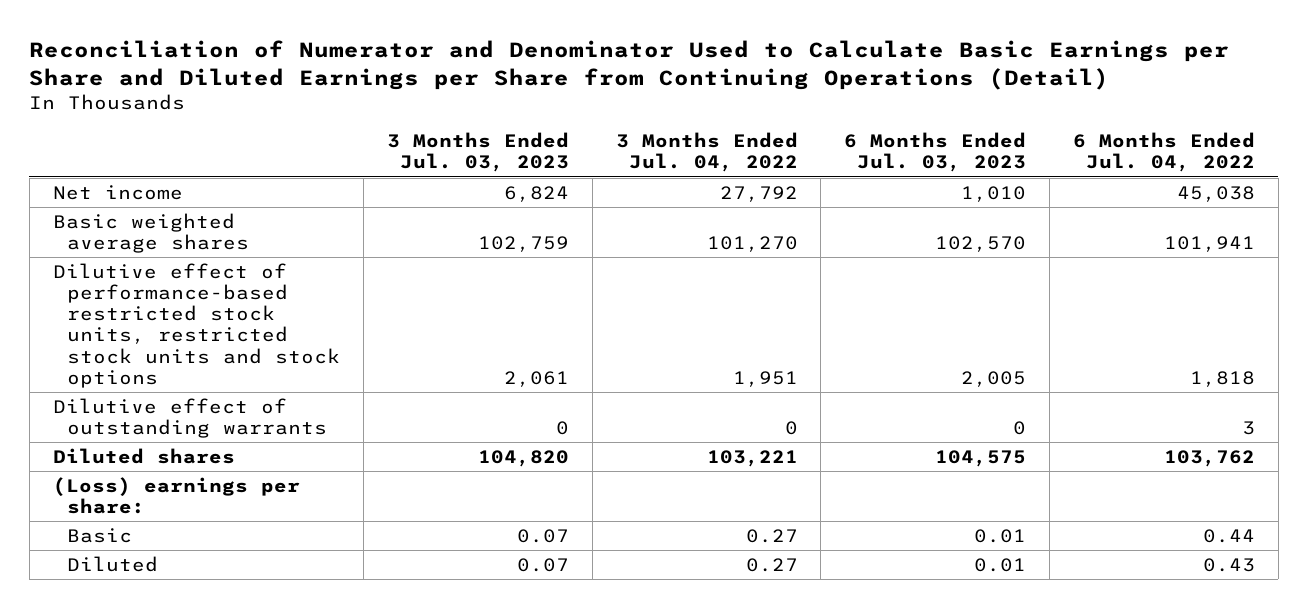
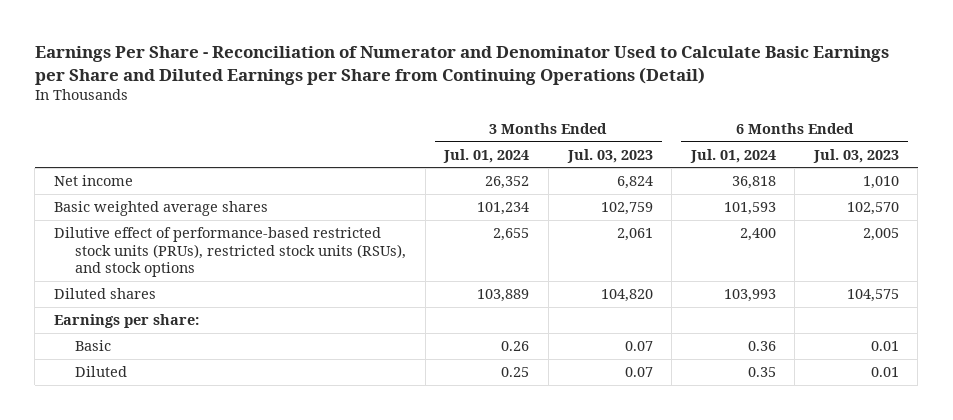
[29,39,1230,90] Reconciliation of Numerator and Denominator Used to Calculate Basic Earnings per Share and Diluted Earnings per Share from Continuing Operations (Detail) -> [34,45,889,85] Earnings Per Share - Reconciliation of Numerator and Denominator Used to Calculate Basic Earnings per Share and Diluted Earnings per Share from Continuing Operations (Detail)
[615,132,798,173] 3 Months Ended Jul. 04, 2022 -> none
[1072,132,1255,173] 6 Months Ended Jul. 04, 2022 -> none
none -> [443,148,530,163] Jul. 01, 2024
none -> [689,148,776,163] Jul. 01, 2024
[52,397,328,438] Dilutive effect of outstanding warrants -> none
[52,262,341,388] Dilutive effect of performance-based restricted stock units, restricted stock units and stock options -> [53,227,407,278] Dilutive effect of performance-based restricted stock units (PRUs), restricted stock units (RSUs), and stock options
[52,476,300,514] (Loss) earnings per share: -> [53,314,199,329] Earnings per share:

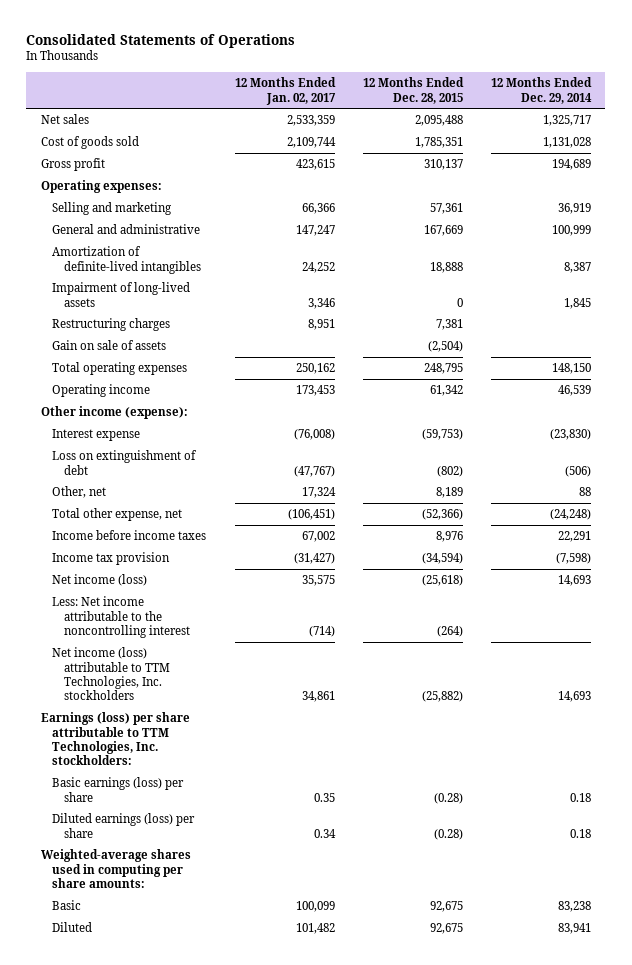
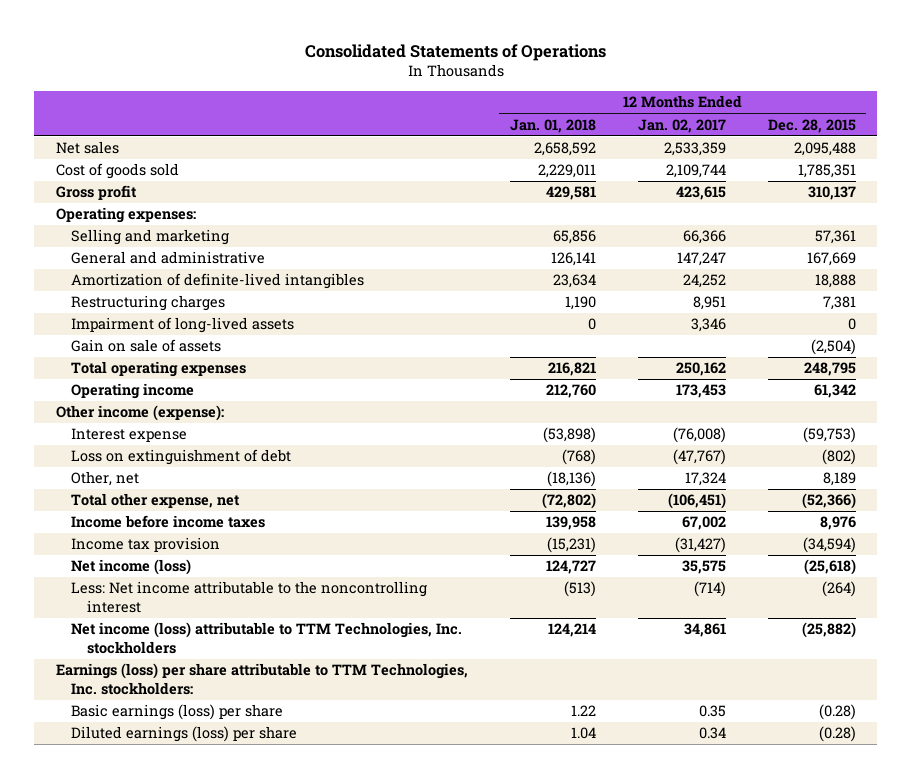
[491,77,593,104] 12 Months Ended Dec. 29, 2014 -> none
none -> [509,118,596,133] Jan. 01, 2018
[52,282,191,307] Impairment of long-lived assets -> [71,317,295,334] Impairment of long-lived assets
[40,849,191,888] Weighted-average shares used in computing per share amounts: -> none
[52,900,82,911] Basic -> none
[52,922,93,933] Diluted -> none

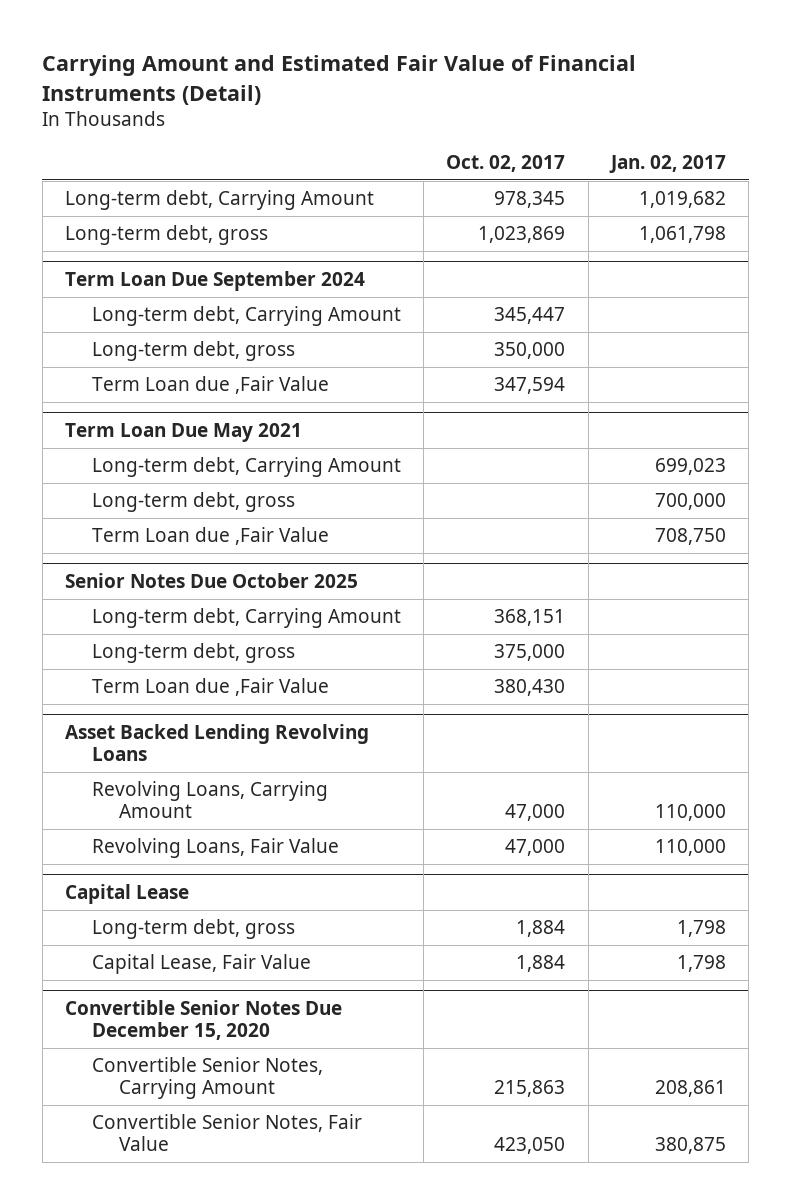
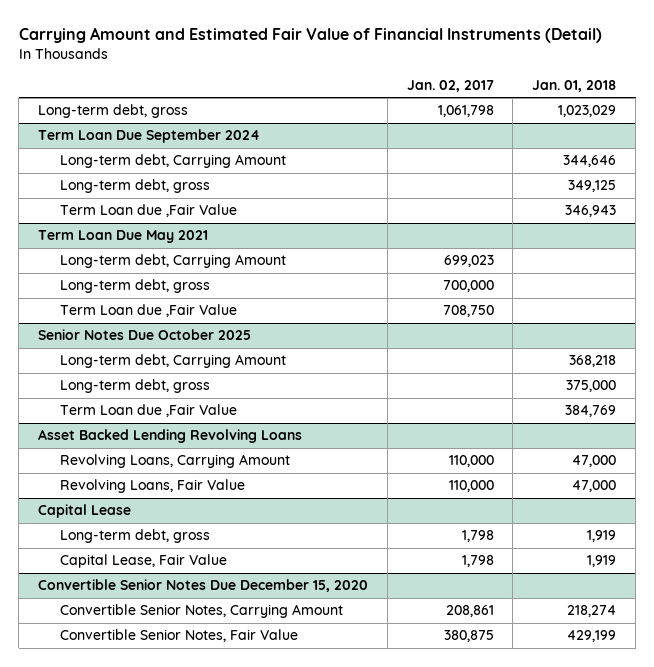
[446,155,566,173] Oct. 02, 2017 -> none
none -> [532,80,617,93] Jan. 01, 2018
[65,190,375,211] Long-term debt, Carrying Amount -> none

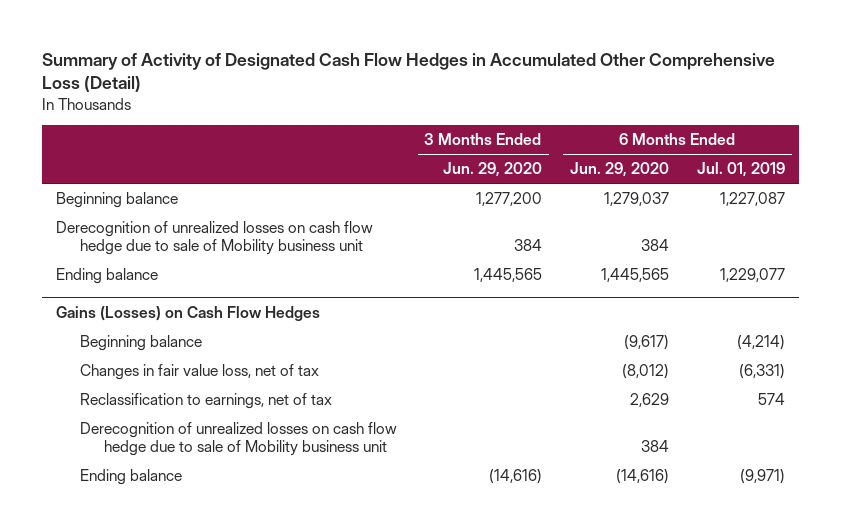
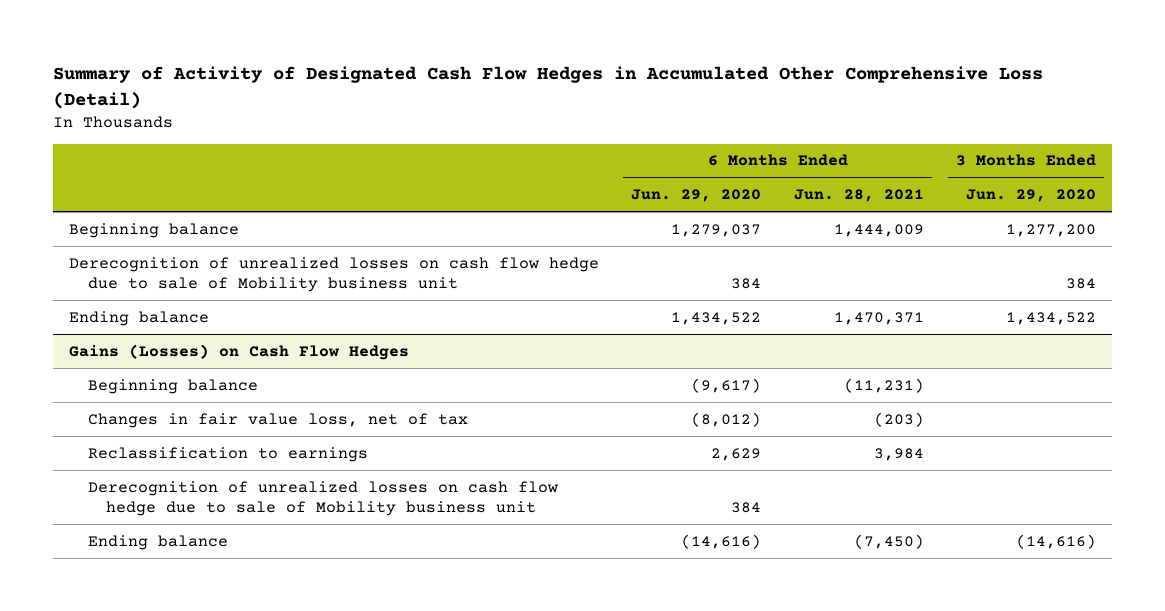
[696,162,785,178] Jul. 01, 2019 -> none
none -> [793,189,924,203] Jun. 28, 2021
[473,268,542,283] 1,445,565 -> [1005,311,1096,325] 1,434,522
[600,268,669,283] 1,445,565 -> [671,311,762,325] 1,434,522
[80,393,333,410] Reclassification to earnings, net of tax -> [87,446,368,462] Reclassification to earnings

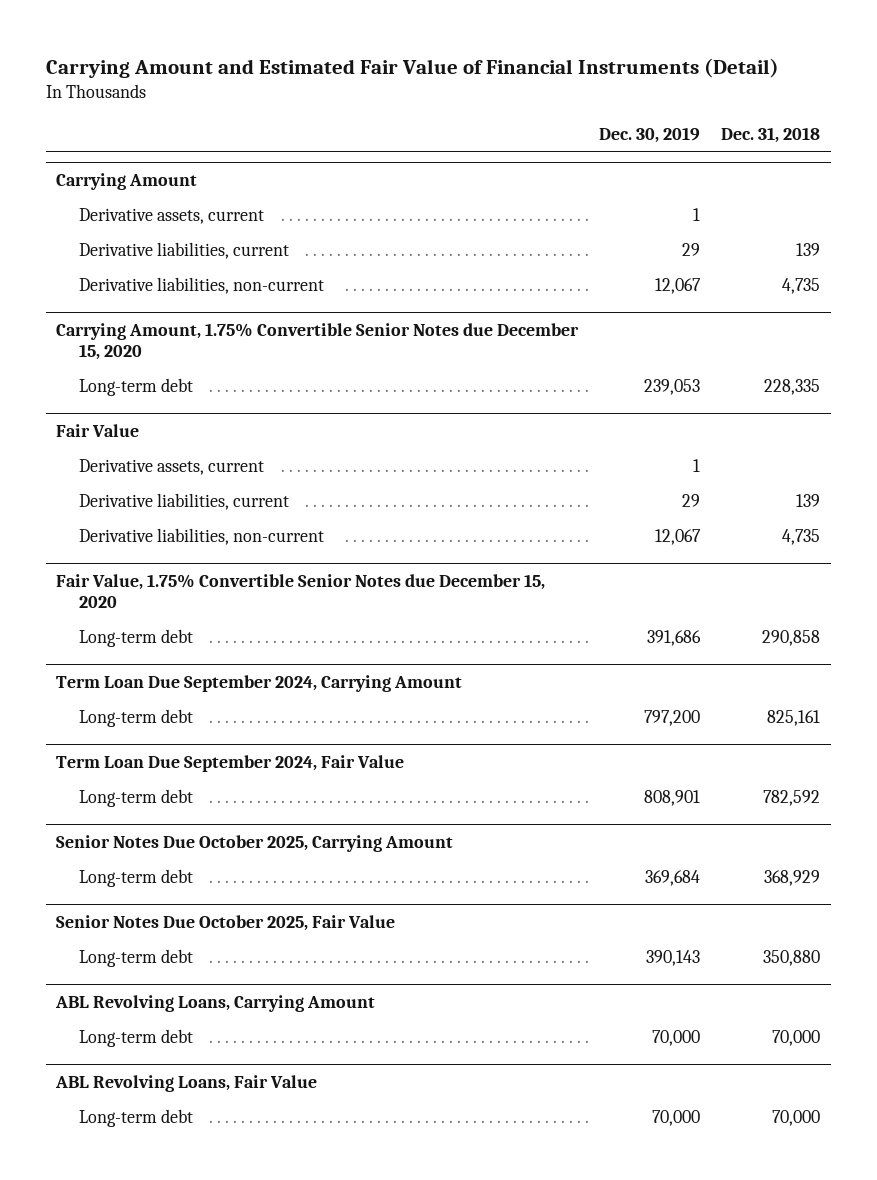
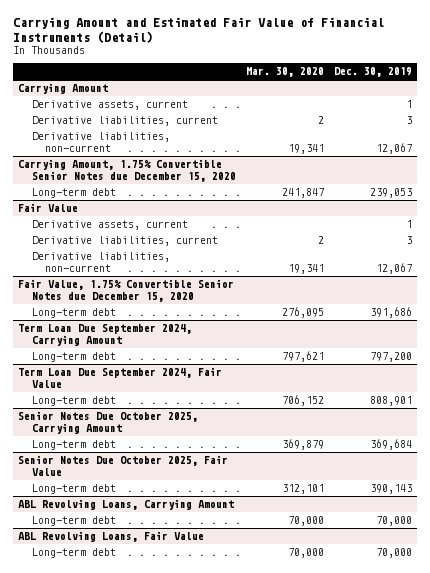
[721,126,821,143] Dec. 31, 2018 -> none
none -> [245,67,324,78] Mar. 30, 2020
[682,242,701,256] 29 -> [405,116,412,125] 3
[682,493,701,507] 29 -> [405,236,412,245] 3

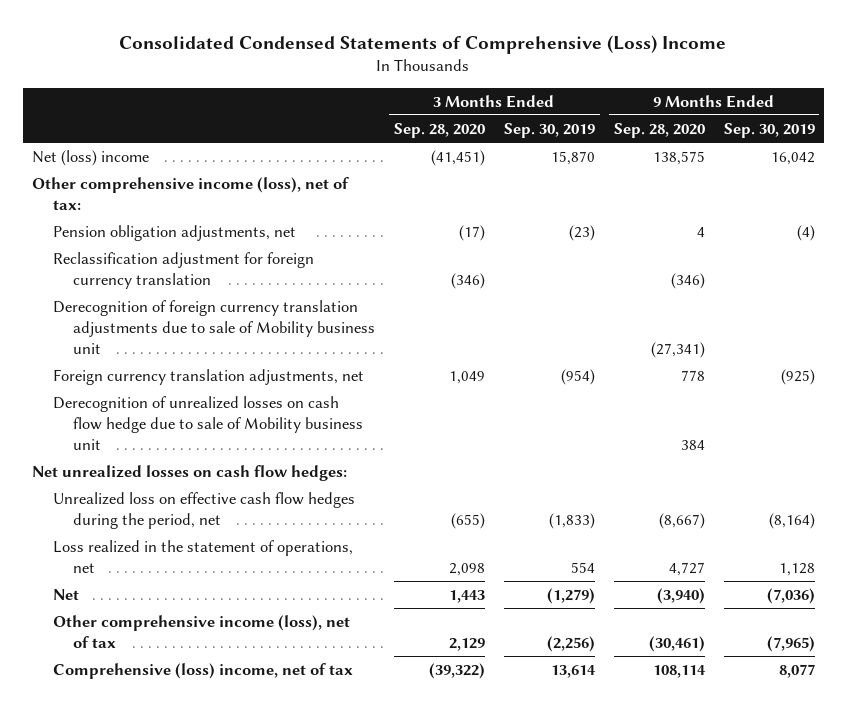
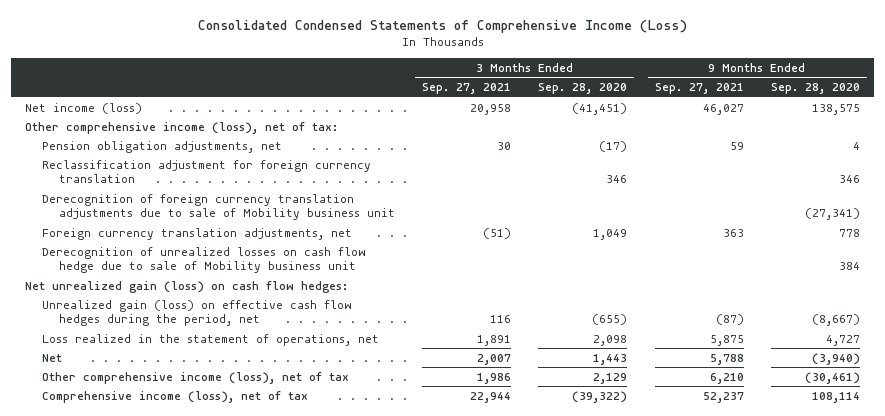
[119,34,727,54] Consolidated Condensed Statements of Comprehensive (Loss) Income -> [197,20,687,34] Consolidated Condensed Statements of Comprehensive Income (Loss)
[503,122,595,138] Sep. 30, 2019 -> none
[723,122,815,138] Sep. 30, 2019 -> none
none -> [421,83,511,95] Sep. 27, 2021
none -> [654,83,744,95] Sep. 27, 2021
[32,150,150,167] Net (loss) income -> [25,102,143,114] Net income (loss)
[450,272,485,289] (346) -> [606,175,628,184] 346
[670,272,705,289] (346) -> [839,175,861,184] 346
[32,465,348,482] Net unrealized losses on cash flow hedges: -> [25,280,349,293] Net unrealized gain (loss) on cash flow hedges:
[52,492,355,529] Unrealized loss on effective cash flow hedges during the period, net -> [41,299,352,327] Unrealized gain (loss) on effective cash flow hedges during the period, net
[52,663,353,680] Comprehensive (loss) income, net of tax -> [41,390,308,403] Comprehensive income (loss), net of tax

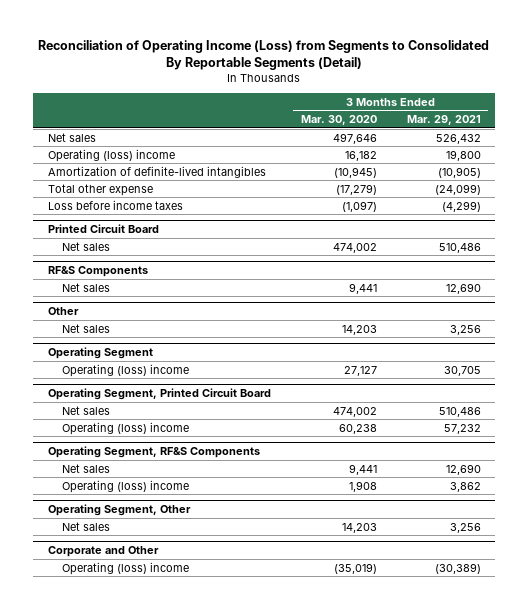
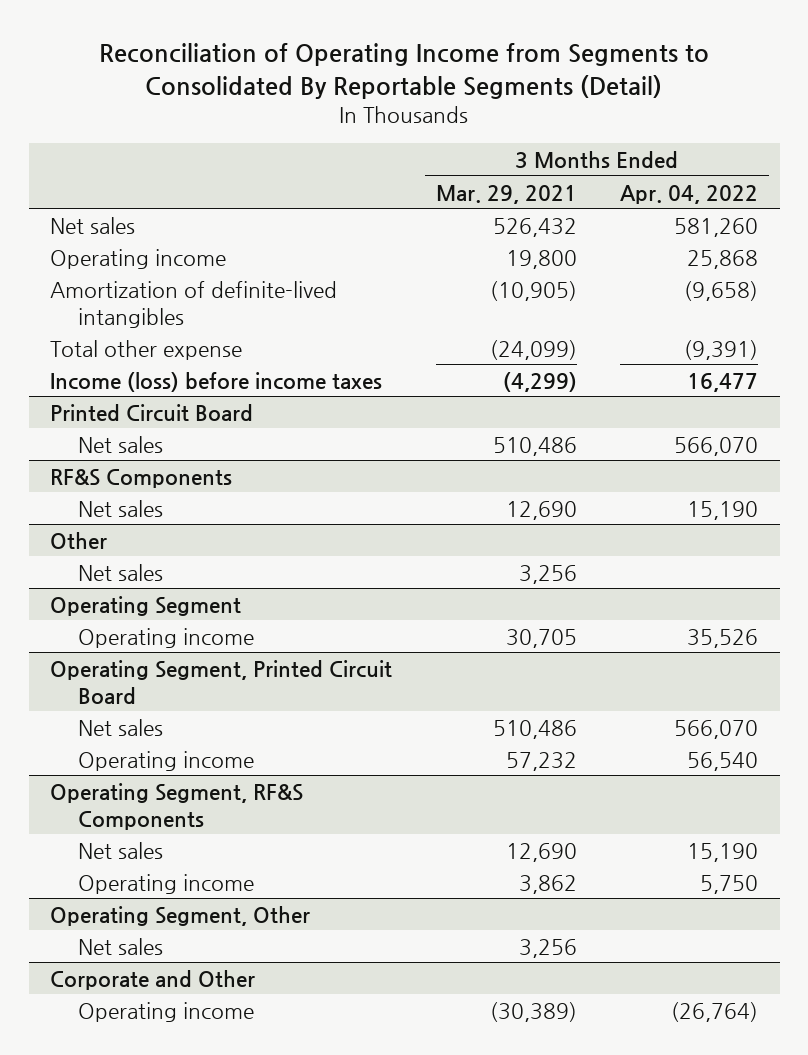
[38,40,490,71] Reconciliation of Operating Income (Loss) from Segments to Consolidated By Reportable Segments (Detail) -> [99,43,710,100] Reconciliation of Operating Income from Segments to Consolidated By Reportable Segments (Detail)
[300,115,377,126] Mar. 30, 2020 -> none
none -> [620,184,759,204] Apr. 04, 2022
[47,148,175,162] Operating (loss) income -> [50,248,227,269] Operating income
[47,199,183,210] Loss before income taxes -> [50,371,383,392] Income (loss) before income taxes
[61,363,189,377] Operating (loss) income -> [77,627,254,648] Operating income
[61,421,189,435] Operating (loss) income -> [77,750,254,771] Operating income
[61,479,189,493] Operating (loss) income -> [77,873,254,894] Operating income
[61,561,189,575] Operating (loss) income -> [77,1001,254,1022] Operating income

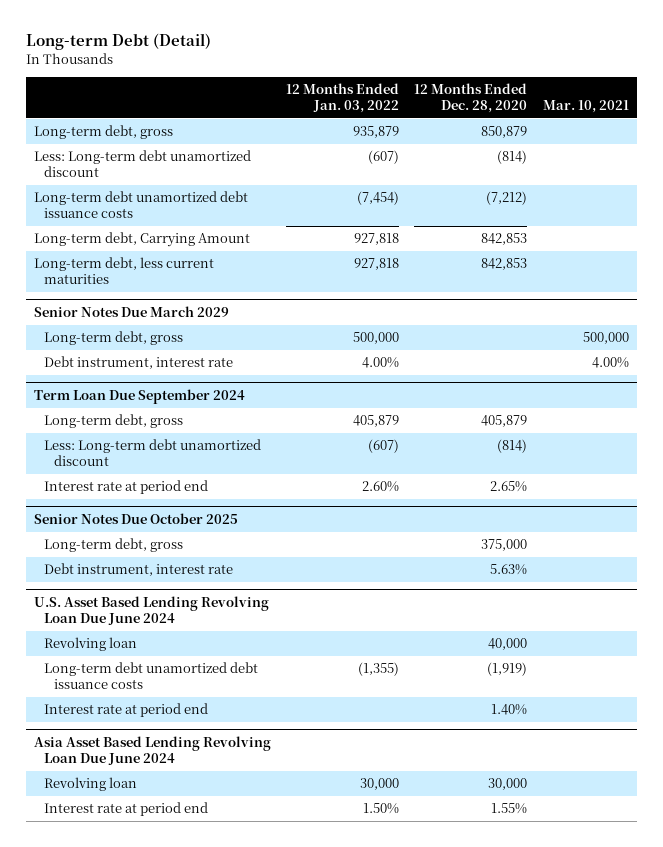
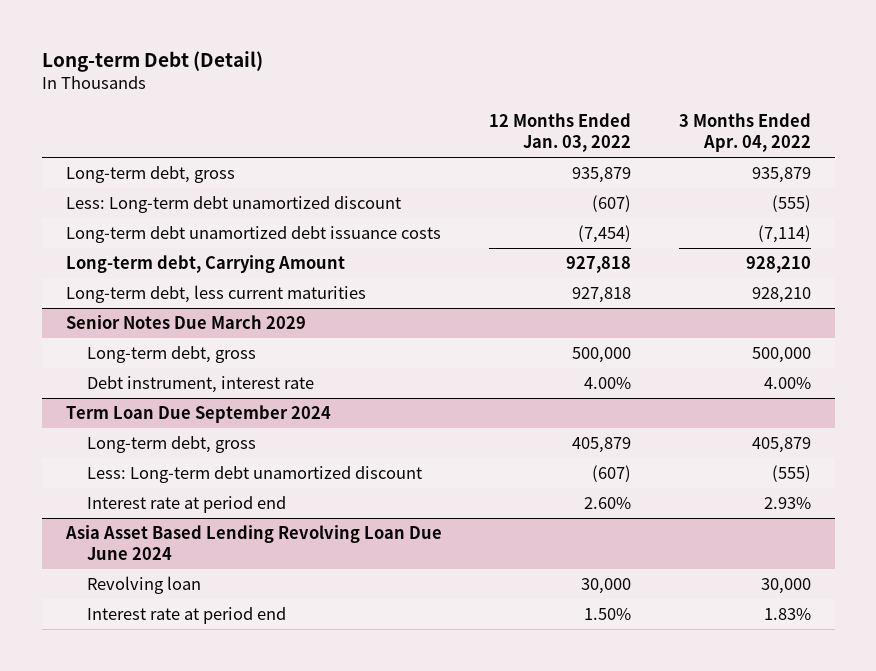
[414,83,528,113] 12 Months Ended Dec. 28, 2020 -> none
[542,99,629,113] Mar. 10, 2021 -> none
none -> [678,112,811,152] 3 Months Ended Apr. 04, 2022
[33,513,238,525] Senior Notes Due October 2025 -> none
[44,538,184,553] Long-term debt, gross -> none
[44,563,234,577] Debt instrument, interest rate -> none
[33,596,269,625] U.S. Asset Based Lending Revolving Loan Due June 2024 -> none
[44,637,138,652] Revolving loan -> none
[44,662,259,689] Long-term debt unamortized debt issuance costs -> none
[44,703,209,718] Interest rate at period end -> none

